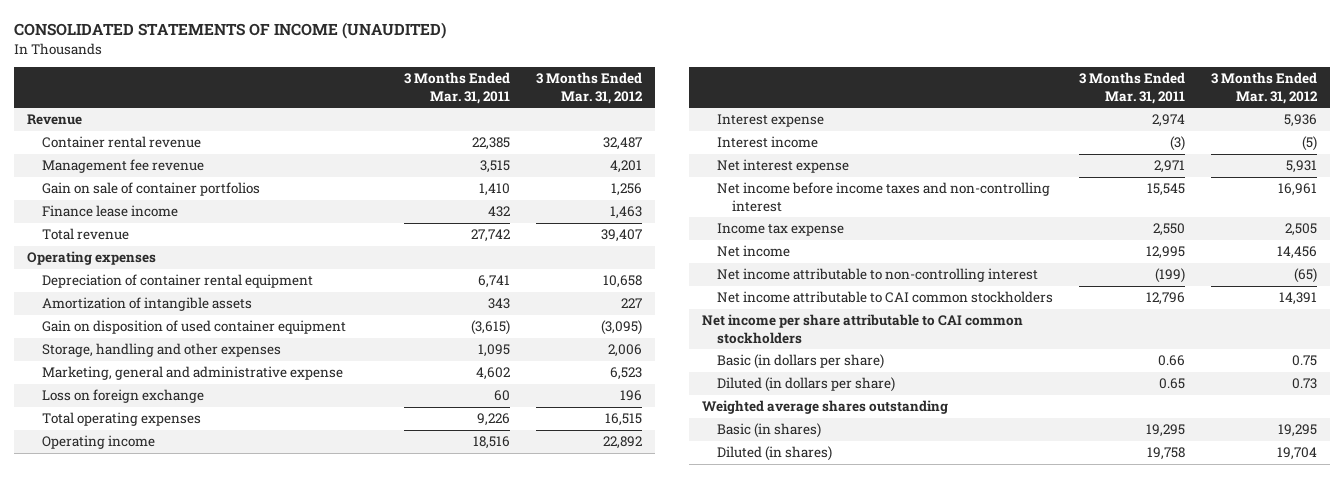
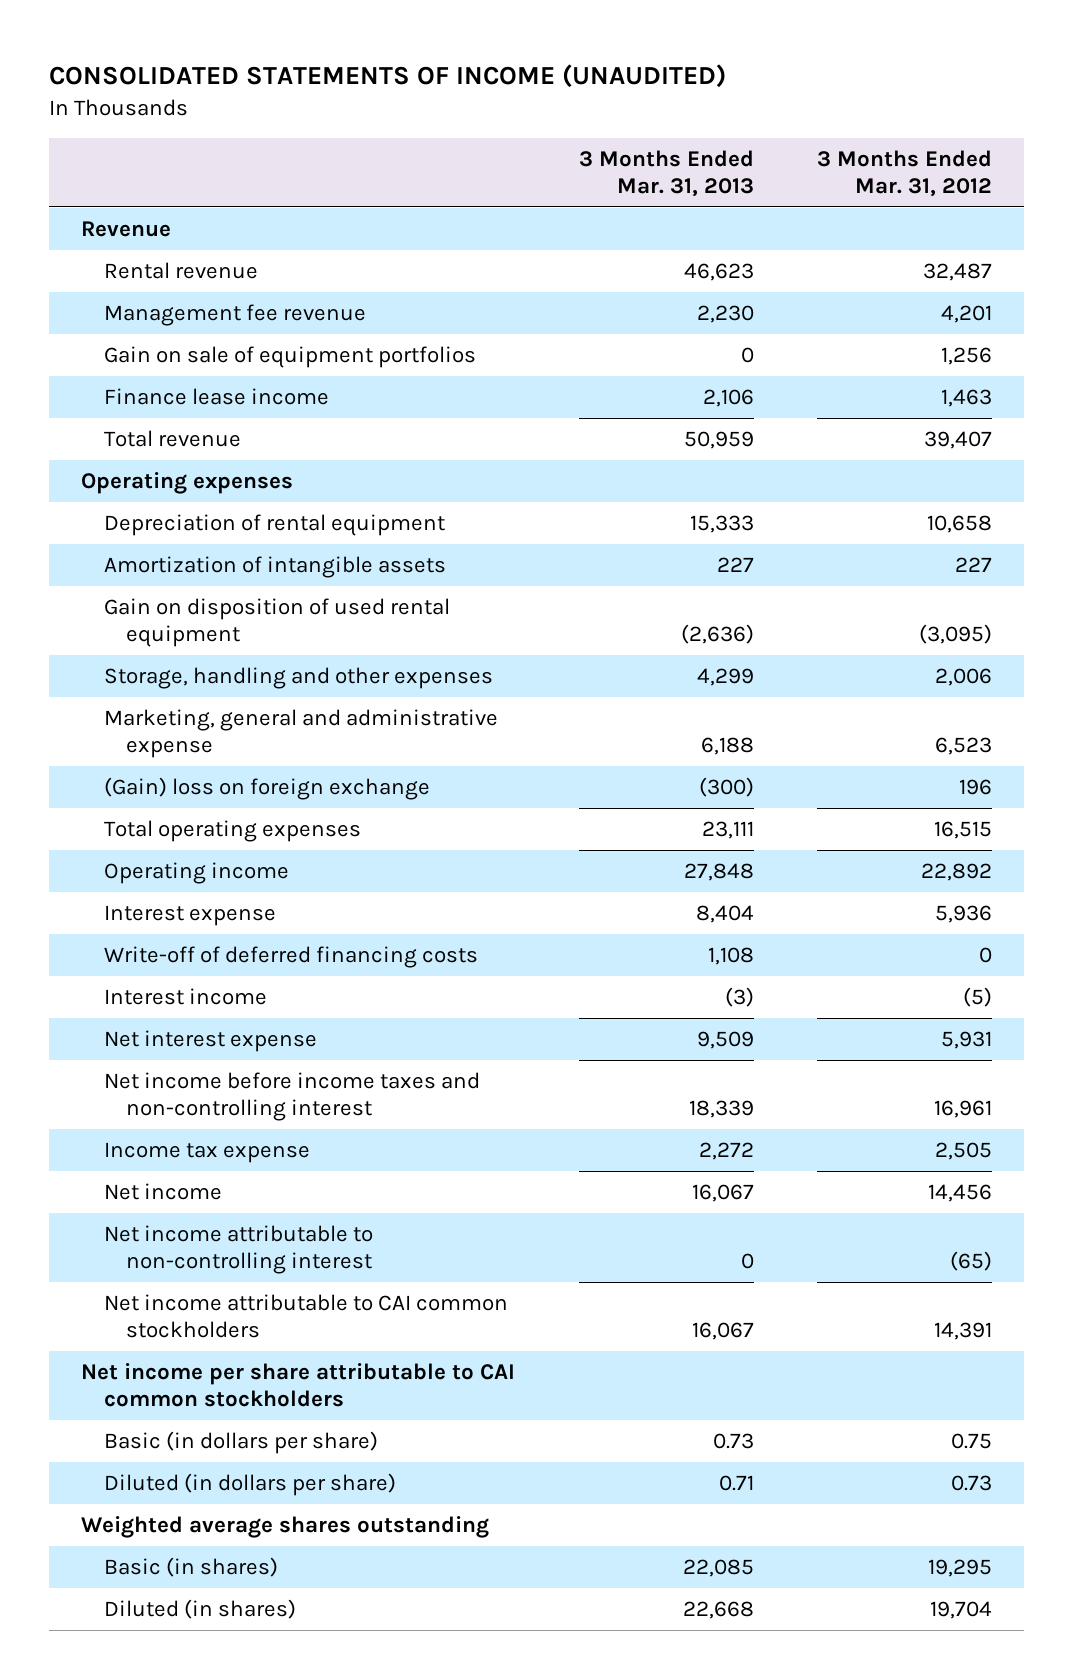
[404,72,511,104] 3 Months Ended Mar. 31, 2011 -> none
none -> [578,149,754,198] 3 Months Ended Mar. 31, 2013
[42,136,202,149] Container rental revenue -> [103,261,258,279] Rental revenue
[42,182,261,197] Gain on sale of container portfolios -> [103,345,476,368] Gain on sale of equipment portfolios
[42,274,314,289] Depreciation of container rental equipment -> [103,513,445,536] Depreciation of rental equipment
[42,320,347,335] Gain on disposition of used container equipment -> [103,597,450,648] Gain on disposition of used rental equipment
[42,389,205,404] Loss on foreign exchange -> [103,776,430,800] (Gain) loss on foreign exchange
none -> [103,945,478,968] Write-off of deferred financing costs

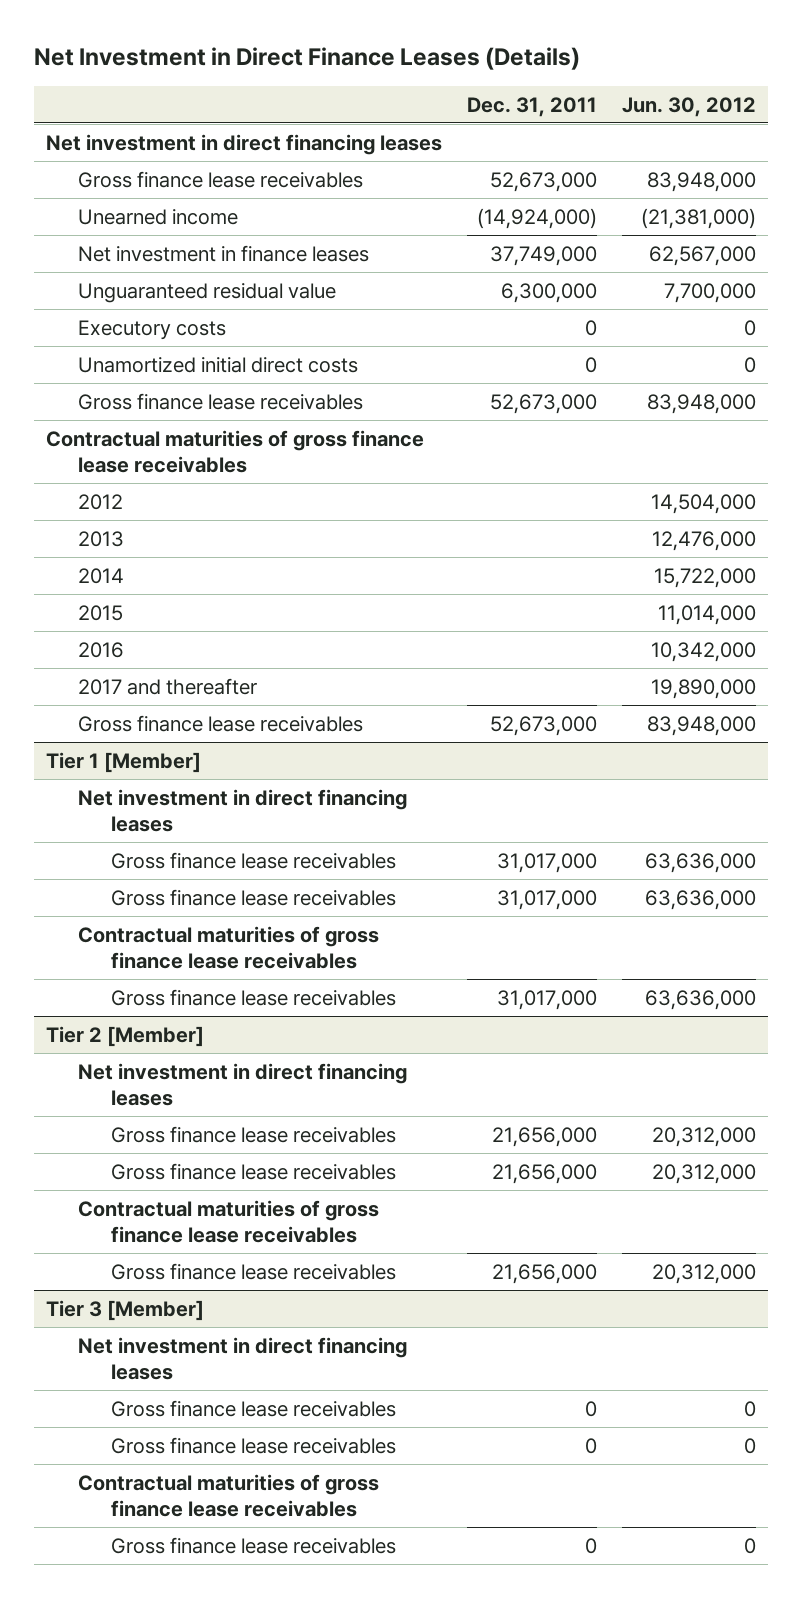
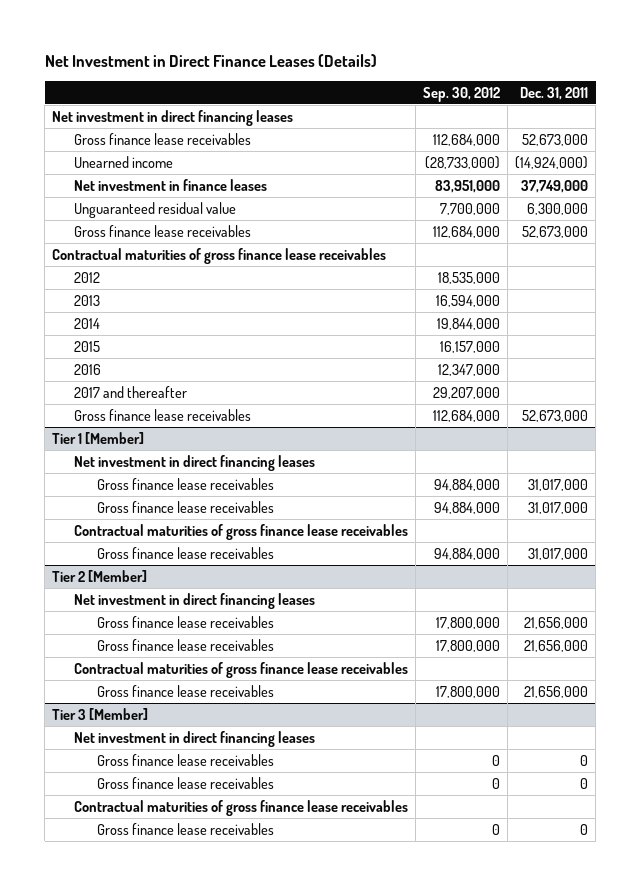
[621,96,756,117] Jun. 30, 2012 -> none
none -> [423,86,501,102] Sep. 30, 2012
[78,319,227,340] Executory costs -> none
[78,356,359,373] Unamortized initial direct costs -> none

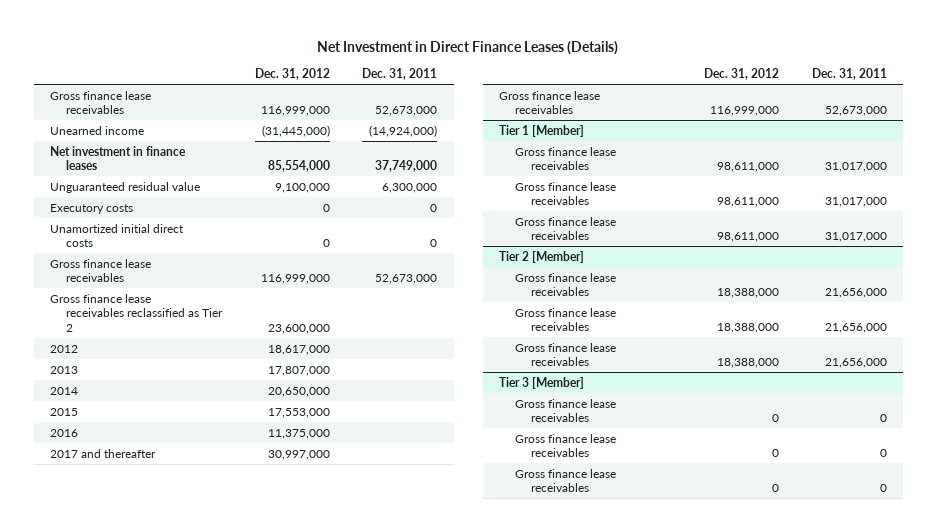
[423,86,501,102] Sep. 30, 2012 -> none
none -> [254,68,330,81] Dec. 31, 2012
[52,109,294,126] Net investment in direct financing leases -> none
none -> [49,203,133,214] Executory costs
none -> [49,223,184,248] Unamortized initial direct costs
[52,247,387,264] Contractual maturities of gross finance lease receivables -> none
none -> [49,293,223,332] Gross finance lease receivables reclassified as Tier 2
[74,454,316,471] Net investment in direct financing leases -> none
[74,523,409,540] Contractual maturities of gross finance lease receivables -> none
[74,592,316,609] Net investment in direct financing leases -> none
[74,661,409,678] Contractual maturities of gross finance lease receivables -> none
[74,730,316,747] Net investment in direct financing leases -> none
[74,799,409,816] Contractual maturities of gross finance lease receivables -> none

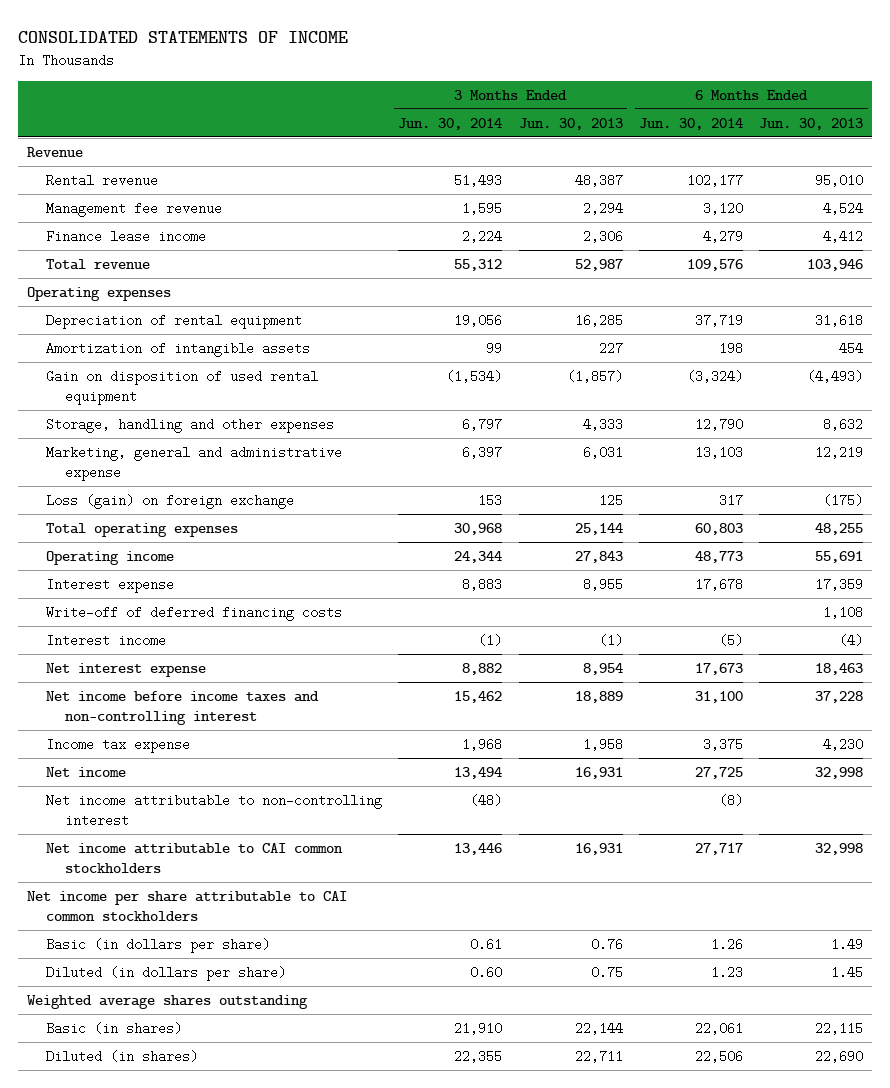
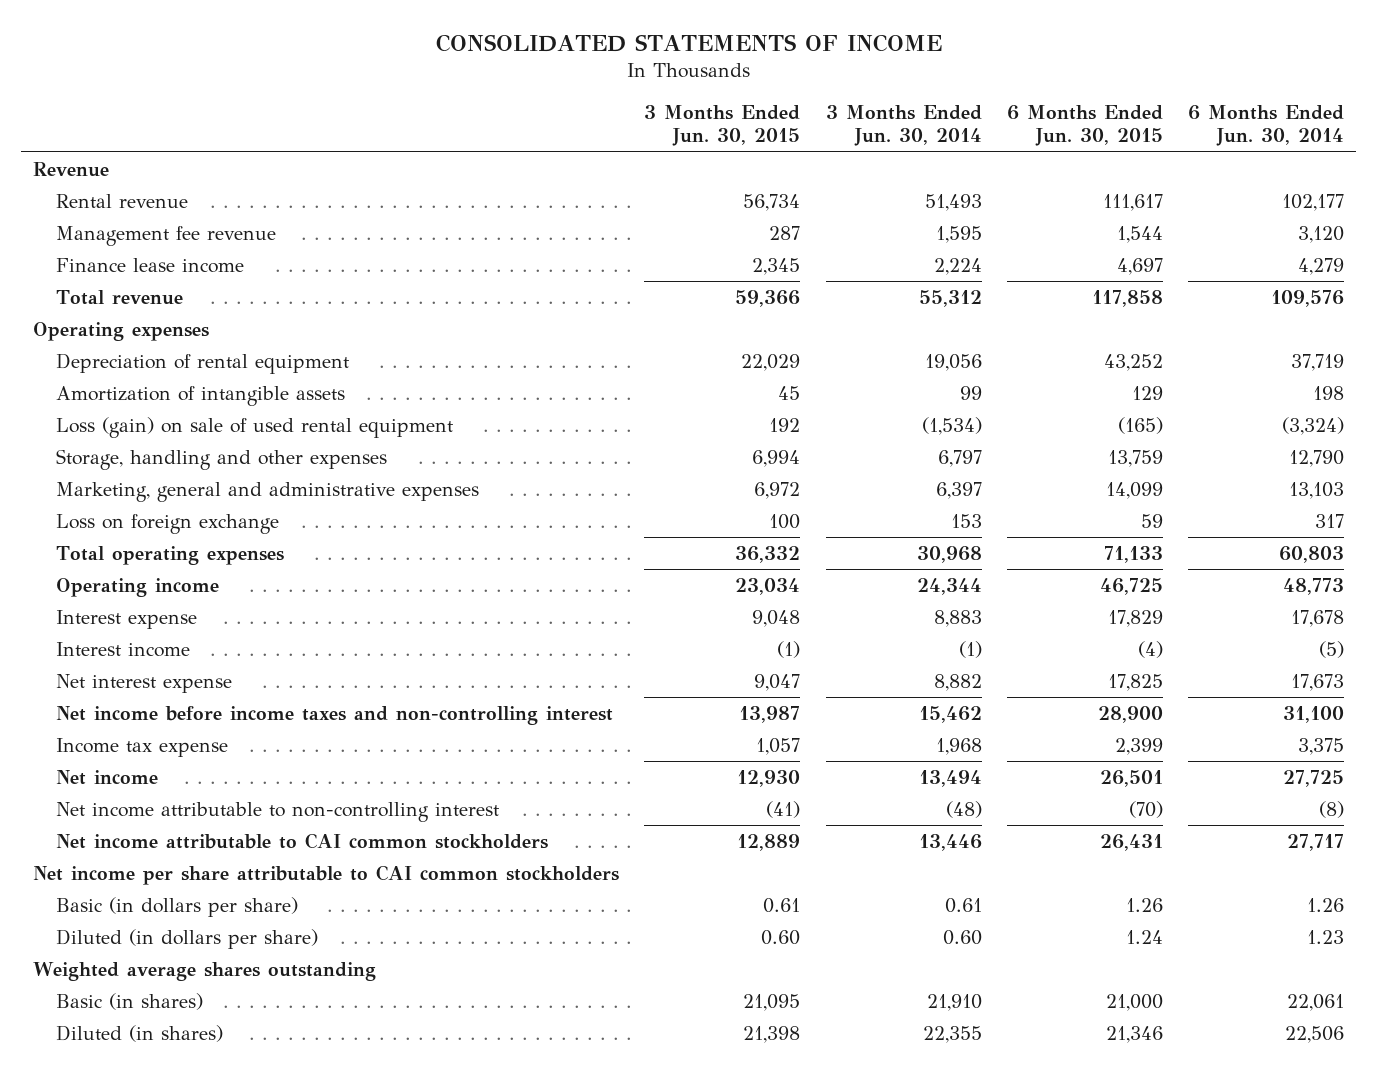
[518,117,623,130] Jun. 30, 2013 -> none
[759,117,864,130] Jun. 30, 2013 -> none
none -> [644,105,801,147] 3 Months Ended Jun. 30, 2015
none -> [1006,105,1163,147] 6 Months Ended Jun. 30, 2015
[45,369,318,406] Gain on disposition of used rental equipment -> [56,416,454,438] Loss (gain) on sale of used rental equipment
[45,445,342,482] Marketing, general and administrative expense -> [56,481,480,502] Marketing, general and administrative expenses
[45,493,294,509] Loss (gain) on foreign exchange -> [56,513,280,534] Loss on foreign exchange
[45,605,342,621] Write-off of deferred financing costs -> none

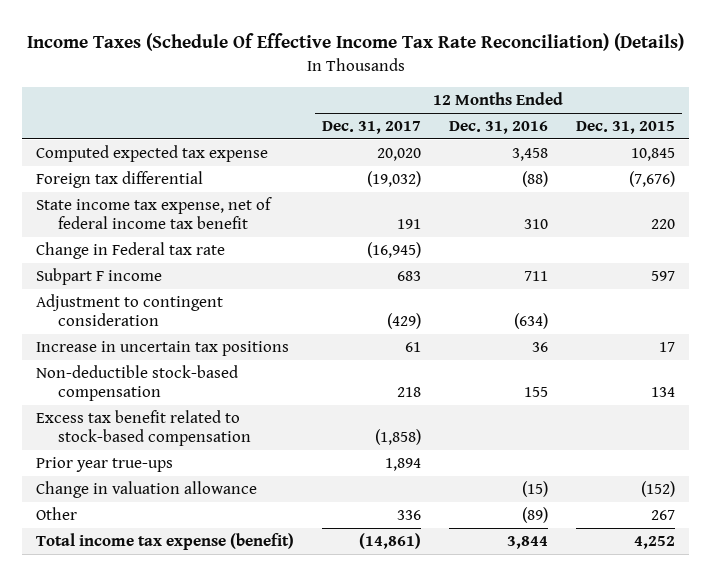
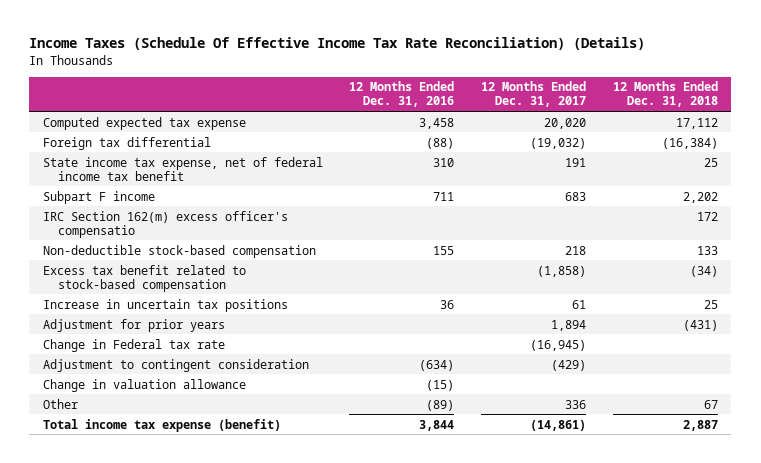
[575,121,675,135] Dec. 31, 2015 -> none
none -> [612,81,718,108] 12 Months Ended Dec. 31, 2018
none -> [42,210,288,238] IRC Section 162(m) excess officer's compensatio
[36,341,290,357] Increase in uncertain tax positions -> [42,298,288,312] Increase in uncertain tax positions
[36,457,174,473] Prior year true-ups -> [42,318,225,332] Adjustment for prior years
[36,242,226,260] Change in Federal tax rate -> [42,338,225,352] Change in Federal tax rate
[36,294,224,327] Adjustment to contingent consideration -> [42,358,309,372] Adjustment to contingent consideration

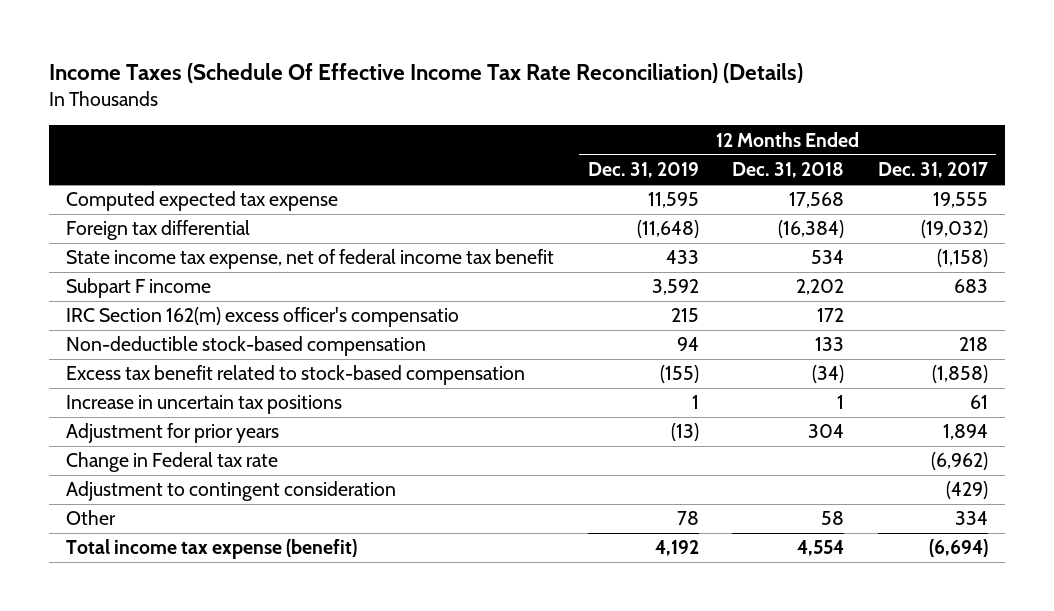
[349,81,455,108] 12 Months Ended Dec. 31, 2016 -> none
none -> [587,162,699,179] Dec. 31, 2019
[544,117,587,129] 20,020 -> [932,192,988,209] 19,555
[675,117,718,129] 17,112 -> [789,192,845,209] 17,568
[565,157,587,167] 191 -> [936,249,988,268] (1,158)
[703,157,718,167] 25 -> [811,250,845,265] 534
[703,299,718,309] 25 -> [837,395,845,410] 1
[682,319,718,331] (431) -> [808,424,845,439] 304
[530,339,587,351] (16,945) -> [930,452,988,471] (6,962)
[42,378,246,392] Change in valuation allowance -> none
[565,399,587,409] 336 -> [954,511,988,526] 334
[703,399,718,409] 67 -> [821,511,845,526] 58
[530,419,587,431] (14,861) -> [928,539,988,558] (6,694)
[682,419,718,431] 2,887 -> [797,540,845,557] 4,554

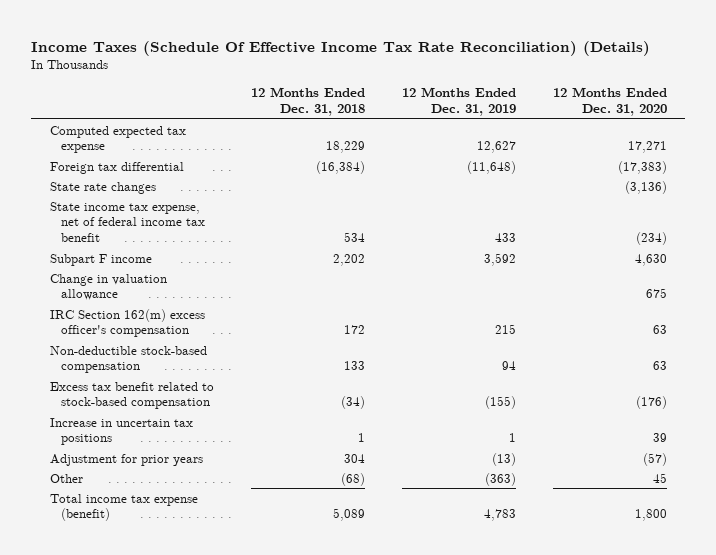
[877,162,988,179] Dec. 31, 2017 -> none
none -> [552,87,667,117] 12 Months Ended Dec. 31, 2020
[647,192,699,209] 11,595 -> [476,141,516,154] 12,627
[789,192,845,209] 17,568 -> [325,141,365,154] 18,229
none -> [49,181,156,194] State rate changes
none -> [49,273,167,301] Change in valuation allowance
[66,307,460,328] IRC Section 162(m) excess officer's compensatio -> [49,308,205,338] IRC Section 162(m) excess officer's compensation
[66,452,279,473] Change in Federal tax rate -> none
[66,481,397,502] Adjustment to contingent consideration -> none
[676,511,699,526] 78 -> [484,472,516,486] (363)
[821,511,845,526] 58 -> [340,472,365,486] (68)
[654,540,699,557] 4,192 -> [483,509,516,522] 4,783
[797,540,845,557] 4,554 -> [332,508,365,522] 5,089

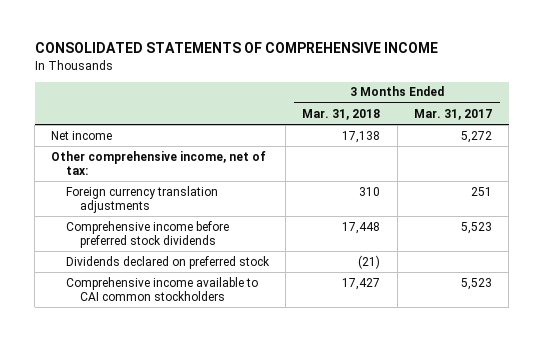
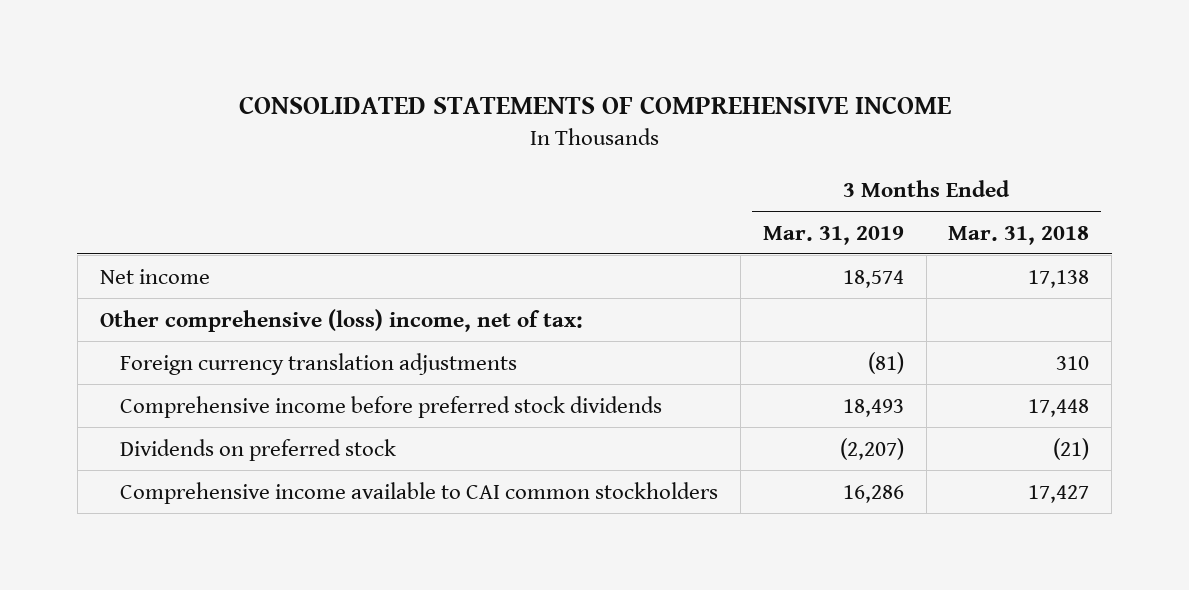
[413,108,492,120] Mar. 31, 2017 -> none
none -> [762,225,904,245] Mar. 31, 2019
[51,150,267,175] Other comprehensive income, net of tax: -> [99,308,583,332] Other comprehensive (loss) income, net of tax:
[65,255,270,269] Dividends declared on preferred stock -> [120,438,397,461] Dividends on preferred stock

